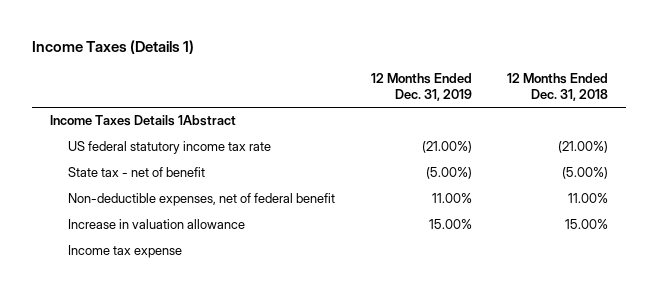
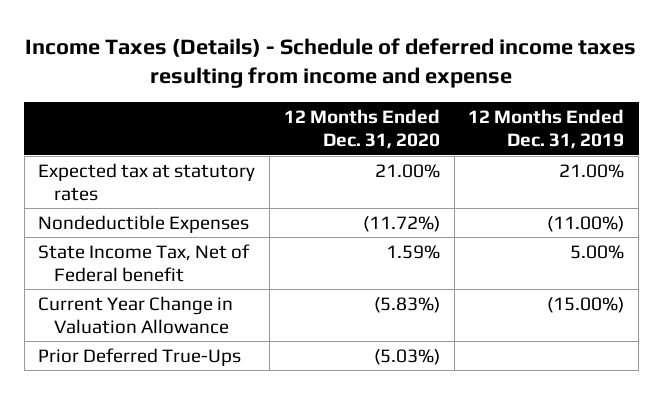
[32,40,195,55] Income Taxes (Details 1) -> [25,37,637,89] Income Taxes (Details) - Schedule of deferred income taxes resulting from income and expense
[507,72,609,102] 12 Months Ended Dec. 31, 2018 -> none
none -> [283,109,440,150] 12 Months Ended Dec. 31, 2020
[50,115,237,127] Income Taxes Details 1Abstract -> none
[67,193,335,207] Non-deductible expenses, net of federal benefit -> none
[67,245,182,259] Income tax expense -> none
[67,141,271,155] US federal statutory income tax rate -> [38,162,256,201] Expected tax at statutory rates
[421,141,472,154] (21.00%) -> [559,163,625,178] 21.00%
none -> [38,214,250,233] Nondeductible Expenses
[67,167,205,178] State tax - net of benefit -> [38,243,251,282] State Income Tax, Net of Federal benefit
[425,167,472,180] (5.00%) -> [570,244,625,259] 5.00%
[67,219,245,230] Increase in valuation allowance -> [38,295,234,334] Current Year Change in Valuation Allowance
[428,219,472,230] 15.00% -> [547,296,625,313] (15.00%)
none -> [38,347,242,366] Prior Deferred True-Ups

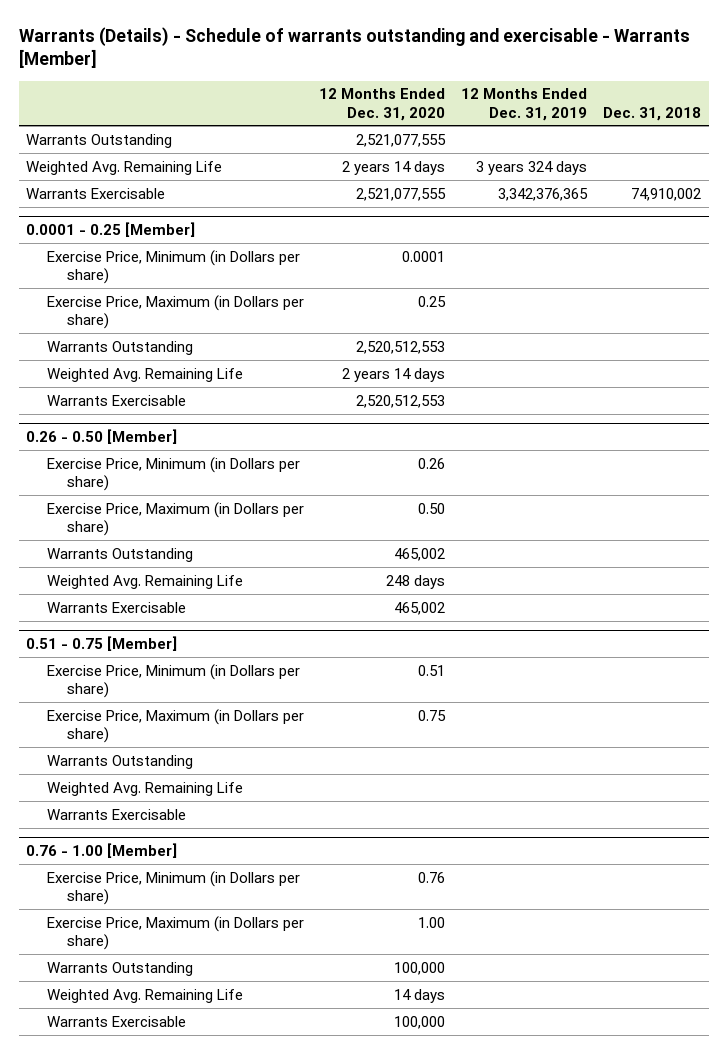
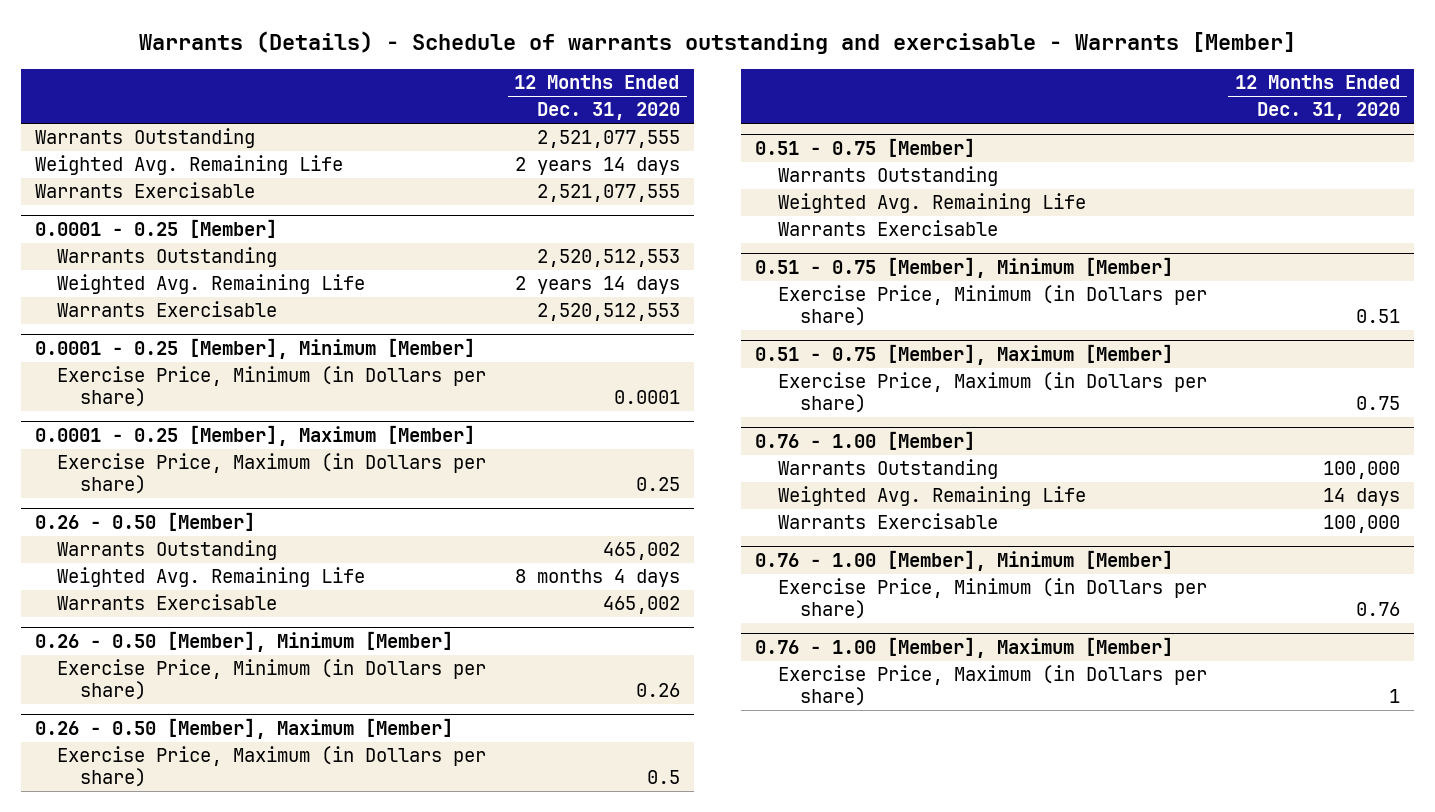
[461,88,588,121] 12 Months Ended Dec. 31, 2019 -> none
[602,106,701,121] Dec. 31, 2018 -> none
[46,249,300,285] Exercise Price, Minimum (in Dollars per share) -> none
[46,294,304,330] Exercise Price, Maximum (in Dollars per share) -> none
none -> [34,338,475,360] 0.0001 - 0.25 [Member], Minimum [Member]
none -> [57,366,487,408] Exercise Price, Minimum (in Dollars per share)
none -> [34,425,475,447] 0.0001 - 0.25 [Member], Maximum [Member]
none -> [57,453,487,495] Exercise Price, Maximum (in Dollars per share)
[46,456,300,492] Exercise Price, Minimum (in Dollars per share) -> none
[46,501,304,537] Exercise Price, Maximum (in Dollars per share) -> none
[386,574,446,589] 248 days -> [514,569,680,588] 8 months 4 days
none -> [34,631,453,653] 0.26 - 0.50 [Member], Minimum [Member]
none -> [57,659,487,701] Exercise Price, Minimum (in Dollars per share)
none -> [34,718,453,740] 0.26 - 0.50 [Member], Maximum [Member]
none -> [57,746,487,788] Exercise Price, Maximum (in Dollars per share)
[46,663,300,699] Exercise Price, Minimum (in Dollars per share) -> none
[46,708,304,744] Exercise Price, Maximum (in Dollars per share) -> none
none -> [755,257,1174,279] 0.51 - 0.75 [Member], Minimum [Member]
none -> [777,285,1207,327] Exercise Price, Minimum (in Dollars per share)
none -> [755,344,1174,366] 0.51 - 0.75 [Member], Maximum [Member]
none -> [777,372,1207,414] Exercise Price, Maximum (in Dollars per share)
[46,870,300,906] Exercise Price, Minimum (in Dollars per share) -> none
[46,915,304,951] Exercise Price, Maximum (in Dollars per share) -> none
none -> [755,550,1174,572] 0.76 - 1.00 [Member], Minimum [Member]
none -> [777,578,1207,620] Exercise Price, Minimum (in Dollars per share)
none -> [755,637,1174,659] 0.76 - 1.00 [Member], Maximum [Member]
none -> [777,665,1207,707] Exercise Price, Maximum (in Dollars per share)

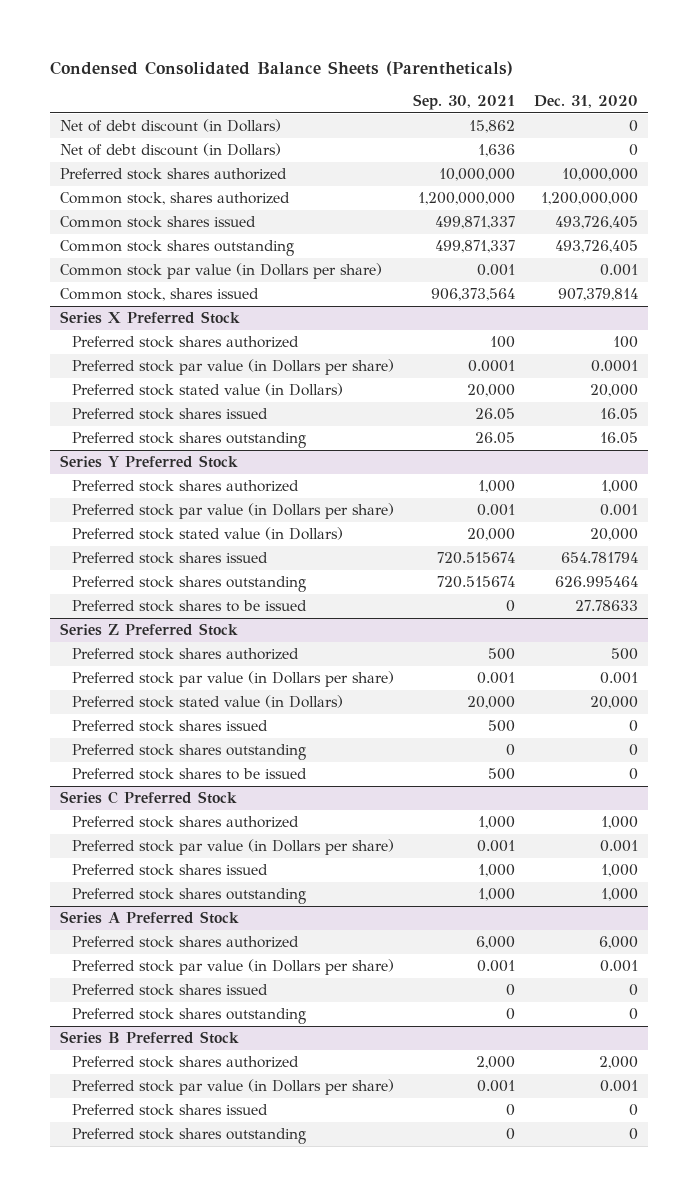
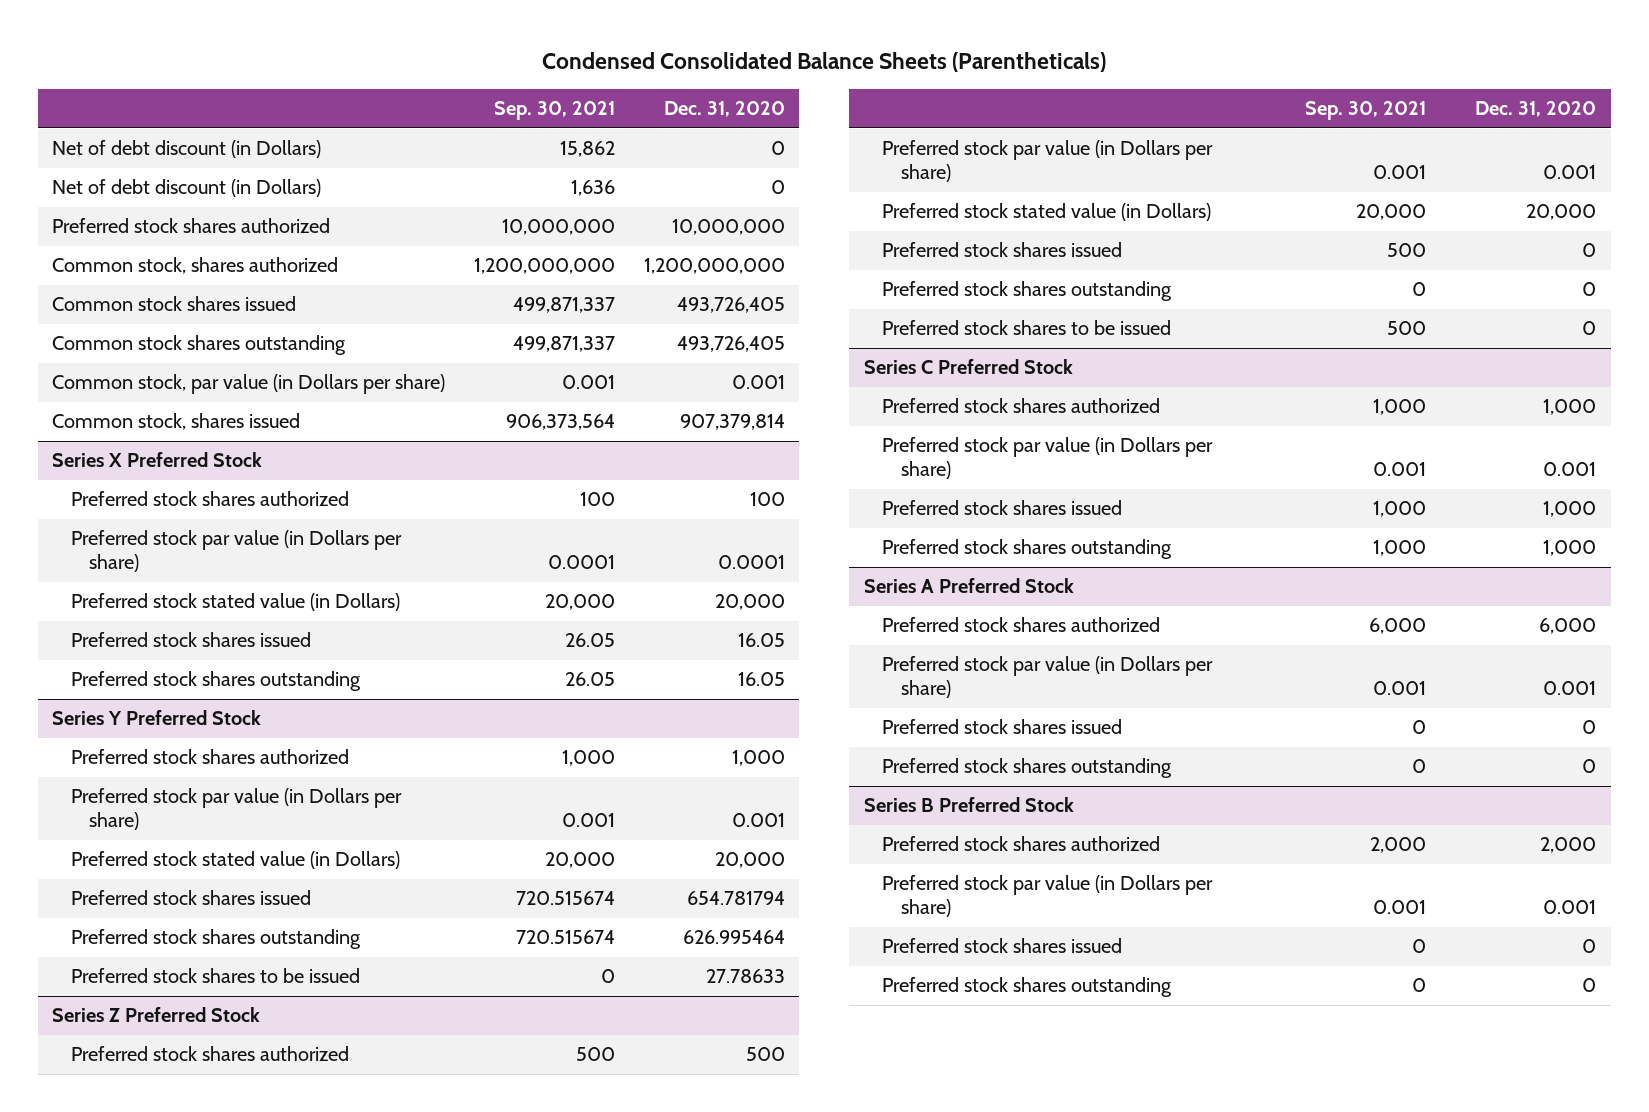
[59,263,382,280] Common stock par value (in Dollars per share) -> [52,374,446,395] Common stock, par value (in Dollars per share)

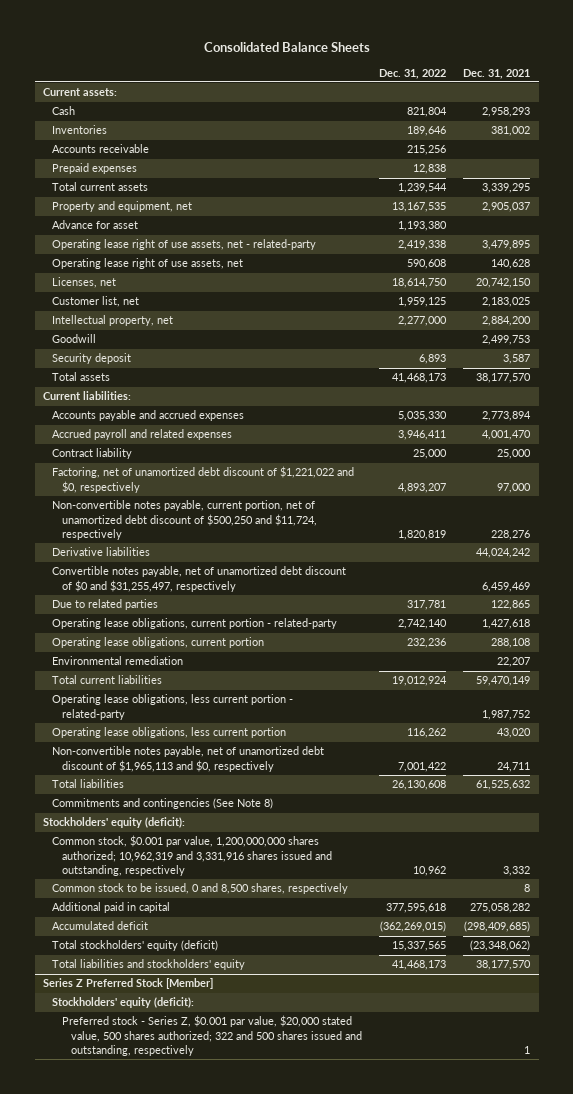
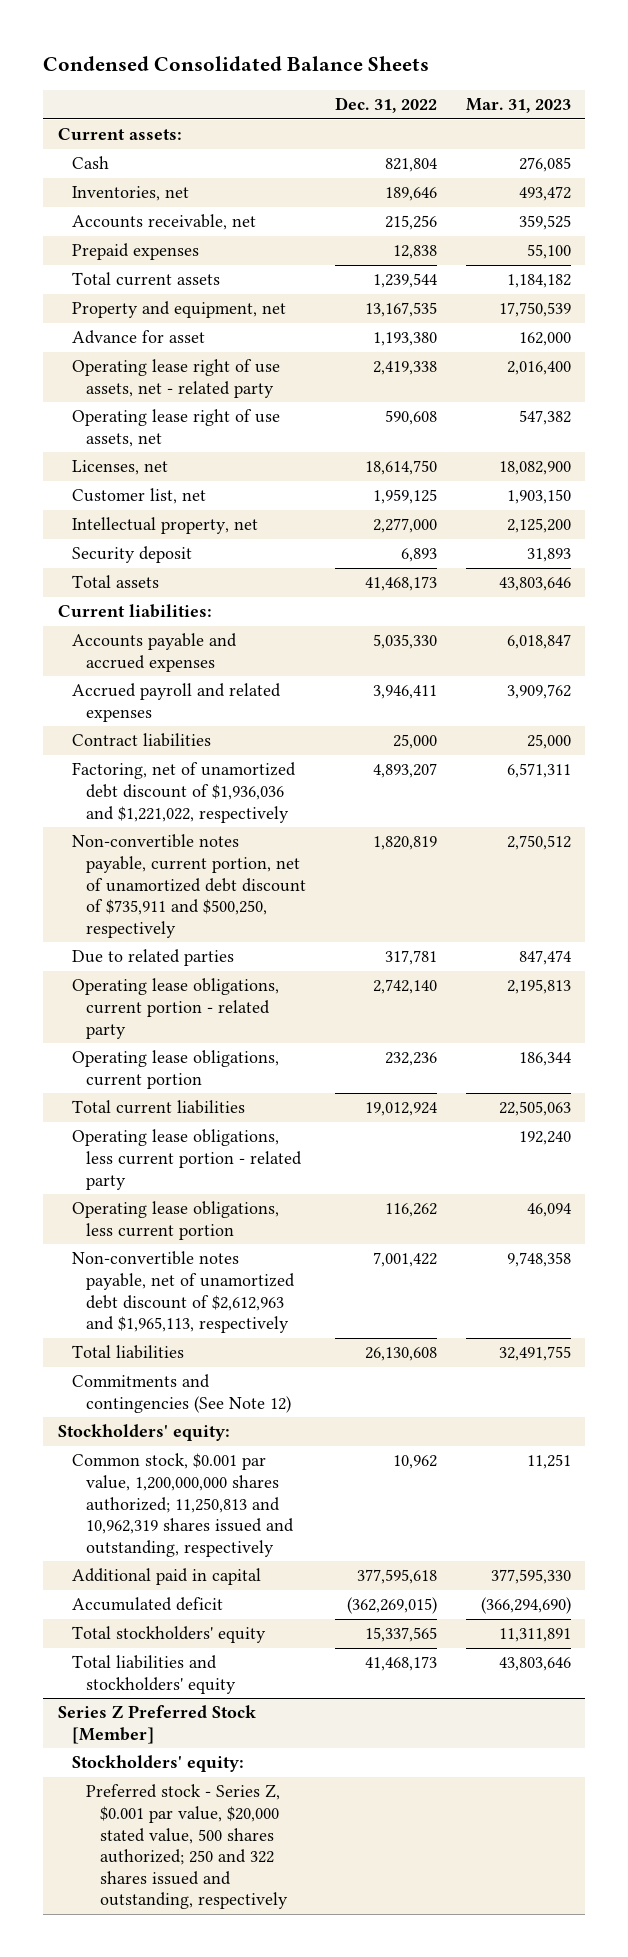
[203,42,370,53] Consolidated Balance Sheets -> [43,56,430,72] Condensed Consolidated Balance Sheets
[463,68,531,79] Dec. 31, 2021 -> none
none -> [465,98,571,114] Mar. 31, 2023
[52,125,108,135] Inventories -> [71,186,189,202] Inventories, net
[52,144,150,154] Accounts receivable -> [71,214,256,231] Accounts receivable, net
[52,239,317,251] Operating lease right of use assets, net - related-party -> [71,359,280,398] Operating lease right of use assets, net - related party
[52,334,97,344] Goodwill -> none
[52,547,151,557] Derivative liabilities -> none
[52,566,347,592] Convertible notes payable, net of unamortized debt discount of $0 and $31,255,497, respectively -> none
[52,448,133,460] Contract liability -> [71,733,211,748] Contract liabilities
[52,466,355,493] Factoring, net of unamortized debt discount of $1,221,022 and $0, respectively -> [71,762,296,823] Factoring, net of unamortized debt discount of $1,936,036 and $1,221,022, respectively
[52,500,317,541] Non-convertible notes payable, current portion, net of unamortized debt discount of $500,250 and $11,724, respectively -> [71,834,307,938] Non-convertible notes payable, current portion, net of unamortized debt discount of $735,911 and $500,250, respectively
[52,618,338,630] Operating lease obligations, current portion - related-party -> [71,978,279,1039] Operating lease obligations, current portion - related party
[52,656,184,666] Environmental remediation -> none
[52,694,294,720] Operating lease obligations, less current portion - related-party -> [71,1129,303,1190] Operating lease obligations, less current portion - related party
[52,746,325,772] Non-convertible notes payable, net of unamortized debt discount of $1,965,113 and $0, respectively -> [71,1251,296,1334] Non-convertible notes payable, net of unamortized debt discount of $2,612,963 and $1,965,113, respectively
[52,883,349,895] Common stock to be issued, 0 and 8,500 shares, respectively -> none
[52,798,274,810] Commitments and contingencies (See Note 8) -> [71,1374,292,1413] Commitments and contingencies (See Note 12)
[43,817,186,829] Stockholders' equity (deficit): -> [57,1424,230,1442] Stockholders' equity:
[52,835,332,877] Common stock, $0.001 par value, 1,200,000,000 shares authorized; 10,962,319 and 3,331,916 shares issued and outstanding, respectively -> [71,1453,295,1557] Common stock, $0.001 par value, 1,200,000,000 shares authorized; 11,250,813 and 10,962,319 shares issued and outstanding, respectively
[52,940,219,952] Total stockholders' equity (deficit) -> [71,1626,266,1644] Total stockholders' equity
[52,997,195,1009] Stockholders' equity (deficit): -> [71,1755,244,1773] Stockholders' equity:
[61,1015,363,1057] Preferred stock - Series Z, $0.001 par value, $20,000 stated value, 500 shares authorized; 322 and 500 shares issued and outstanding, respectively -> [86,1784,289,1910] Preferred stock - Series Z, $0.001 par value, $20,000 stated value, 500 shares authorized; 250 and 322 shares issued and outstanding, respectively

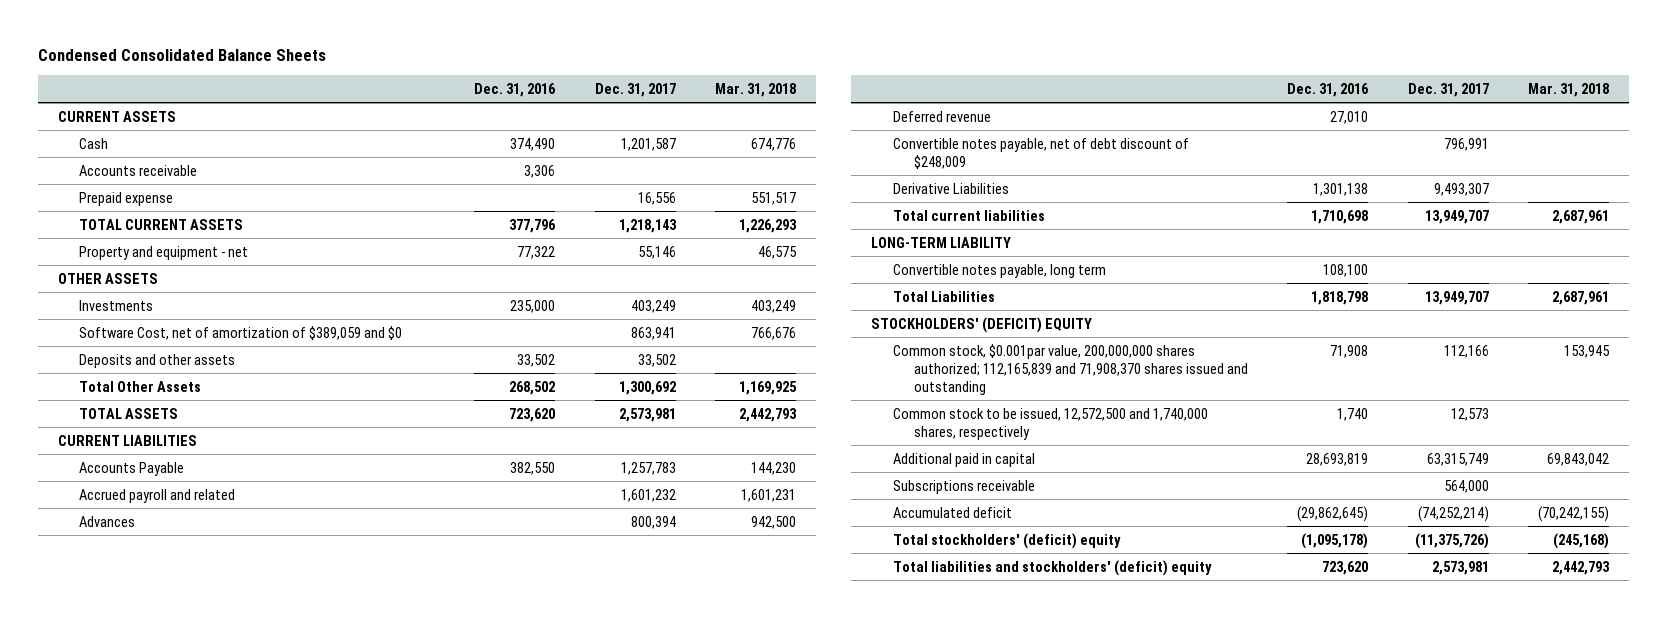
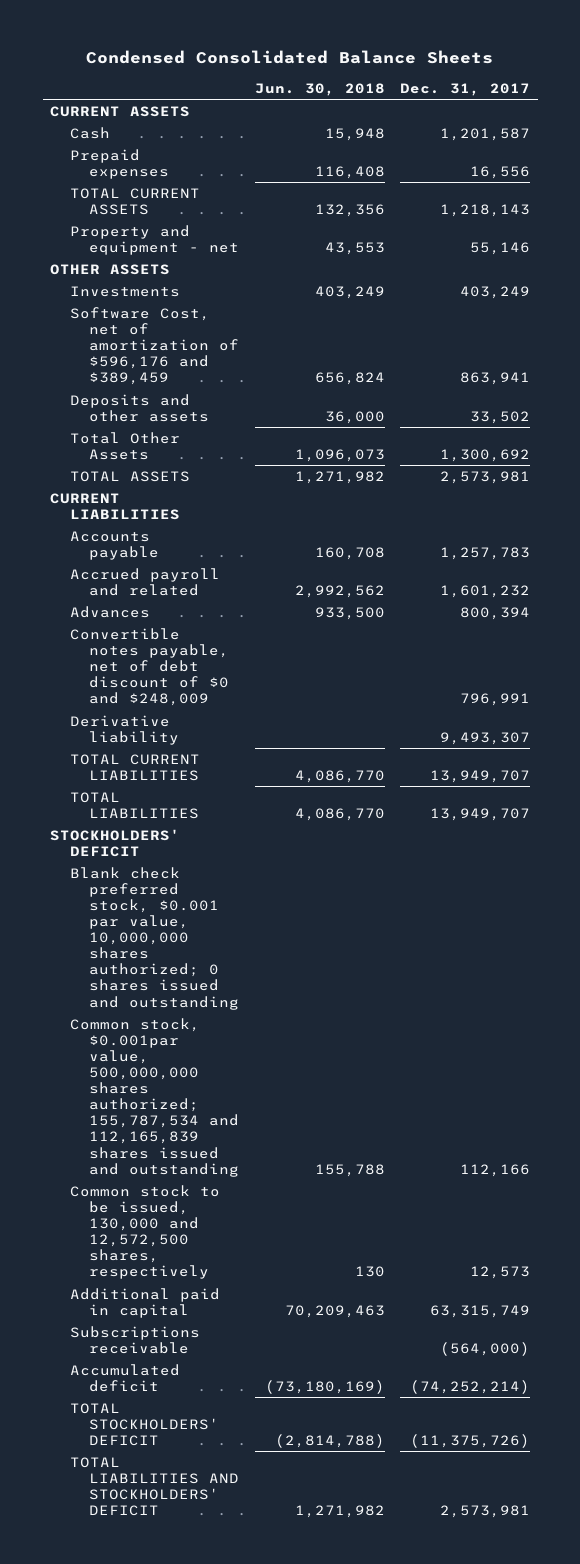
[474,82,557,97] Dec. 31, 2016 -> none
[715,82,797,97] Mar. 31, 2018 -> none
none -> [254,82,385,96] Jun. 30, 2018
[79,164,198,176] Accounts receivable -> none
[79,191,174,206] Prepaid expense -> [69,148,170,179] Prepaid expenses
[79,325,403,340] Software Cost, net of amortization of $389,059 and $0 -> [69,306,240,386] Software Cost, net of amortization of $596,176 and $389,459
[79,461,185,476] Accounts Payable -> [69,530,160,560] Accounts payable
[892,110,991,122] Deferred revenue -> none
[871,236,1012,248] LONG-TERM LIABILITY -> none
[892,263,1106,278] Convertible notes payable, long term -> none
[892,137,1189,169] Convertible notes payable, net of debt discount of $248,009 -> [69,627,230,707] Convertible notes payable, net of debt discount of $0 and $248,009
[892,182,1009,194] Derivative Liabilities -> [69,714,180,745] Derivative liability
[892,209,1045,221] Total current liabilities -> [69,753,200,781] TOTAL CURRENT LIABILITIES
[892,290,995,302] Total Liabilities -> [69,791,200,819] TOTAL LIABILITIES
[871,316,1093,333] STOCKHOLDERS' (DEFICIT) EQUITY -> [50,828,181,857] STOCKHOLDERS' DEFICIT
none -> [69,866,240,1010] Blank check preferred stock, $0.001 par value, 10,000,000 shares authorized; 0 shares issued and outstanding
[892,343,1248,395] Common stock, $0.001par value, 200,000,000 shares authorized; 112,165,839 and 71,908,370 shares issued and outstanding -> [69,1017,240,1177] Common stock, $0.001par value, 500,000,000 shares authorized; 155,787,534 and 112,165,839 shares issued and outstanding
[892,407,1208,440] Common stock to be issued, 12,572,500 and 1,740,000 shares, respectively -> [69,1184,220,1280] Common stock to be issued, 130,000 and 12,572,500 shares, respectively
[1443,479,1489,493] 564,000 -> [440,1341,531,1356] (564,000)
[892,532,1121,549] Total stockholders' (deficit) equity -> [69,1402,220,1446] TOTAL STOCKHOLDERS' DEFICIT
[892,559,1212,576] Total liabilities and stockholders' (deficit) equity -> [69,1456,240,1517] TOTAL LIABILITIES AND STOCKHOLDERS' DEFICIT

